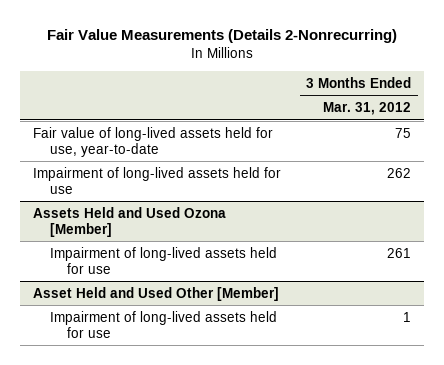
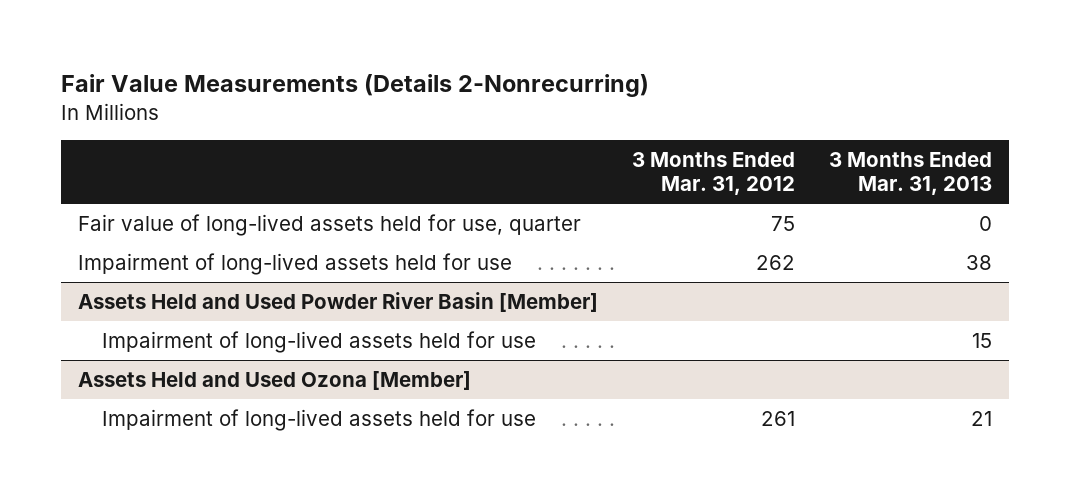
none -> [828,151,992,196] 3 Months Ended Mar. 31, 2013
[32,126,273,157] Fair value of long-lived assets held for use, year-to-date -> [77,213,581,236] Fair value of long-lived assets held for use, quarter
none -> [77,291,598,312] Assets Held and Used Powder River Basin [Member]
none -> [102,330,537,353] Impairment of long-lived assets held for use
[32,286,279,301] Asset Held and Used Other [Member] -> none
[50,310,278,338] Impairment of long-lived assets held for use -> none

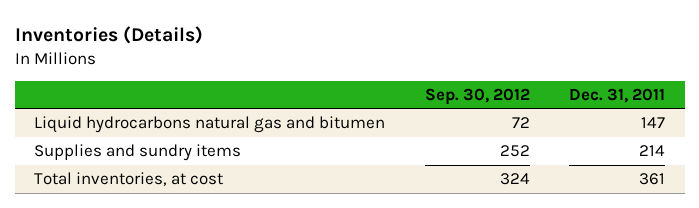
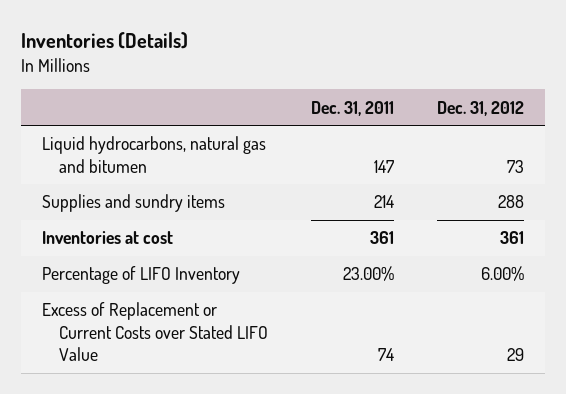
[424,87,530,105] Sep. 30, 2012 -> none
none -> [436,100,524,116] Dec. 31, 2012
[34,116,386,134] Liquid hydrocarbons natural gas and bitumen -> [42,136,267,173] Liquid hydrocarbons, natural gas and bitumen
[34,172,224,187] Total inventories, at cost -> [42,231,174,245] Inventories at cost
none -> [42,266,241,285] Percentage of LIFO Inventory
none -> [42,302,269,362] Excess of Replacement or Current Costs over Stated LIFO Value

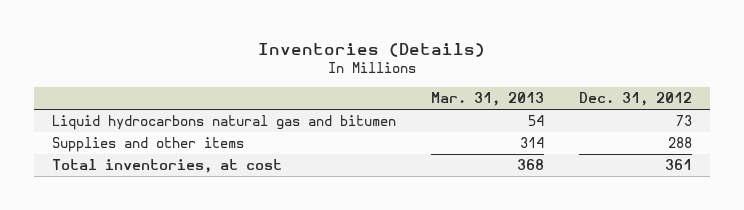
[310,100,394,116] Dec. 31, 2011 -> none
none -> [431,91,545,106] Mar. 31, 2013
[42,266,241,285] Percentage of LIFO Inventory -> none
[42,302,269,362] Excess of Replacement or Current Costs over Stated LIFO Value -> none
[42,136,267,173] Liquid hydrocarbons, natural gas and bitumen -> [51,115,396,131] Liquid hydrocarbons natural gas and bitumen
[42,194,226,213] Supplies and sundry items -> [51,137,244,153] Supplies and other items
[42,231,174,245] Inventories at cost -> [51,159,282,174] Total inventories, at cost

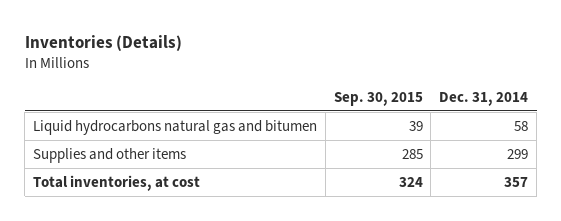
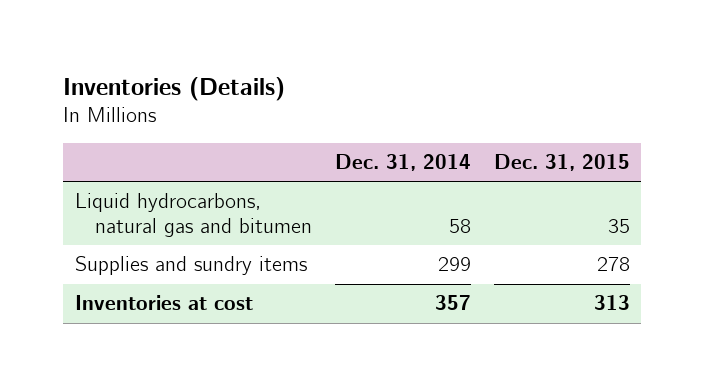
[333,91,423,106] Sep. 30, 2015 -> none
none -> [493,154,630,172] Dec. 31, 2015
[32,119,317,135] Liquid hydrocarbons natural gas and bitumen -> [74,193,313,238] Liquid hydrocarbons, natural gas and bitumen
[32,147,186,163] Supplies and other items -> [74,256,307,276] Supplies and sundry items
[32,174,200,191] Total inventories, at cost -> [74,295,253,311] Inventories at cost

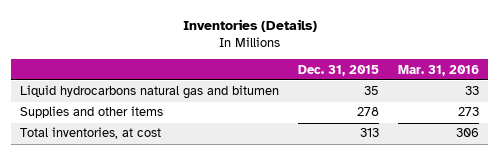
[334,154,471,172] Dec. 31, 2014 -> none
none -> [397,64,479,76] Mar. 31, 2016
[74,193,313,238] Liquid hydrocarbons, natural gas and bitumen -> [20,85,280,100] Liquid hydrocarbons natural gas and bitumen
[74,256,307,276] Supplies and sundry items -> [20,106,164,119] Supplies and other items
[74,295,253,311] Inventories at cost -> [20,127,162,140] Total inventories, at cost

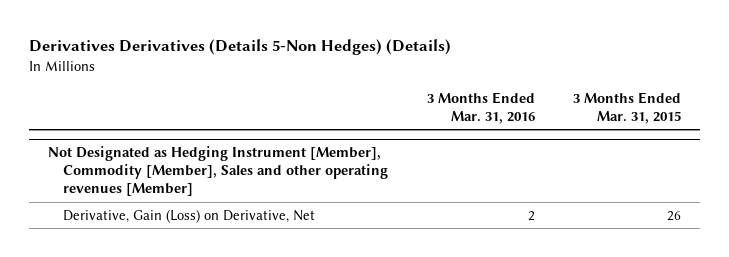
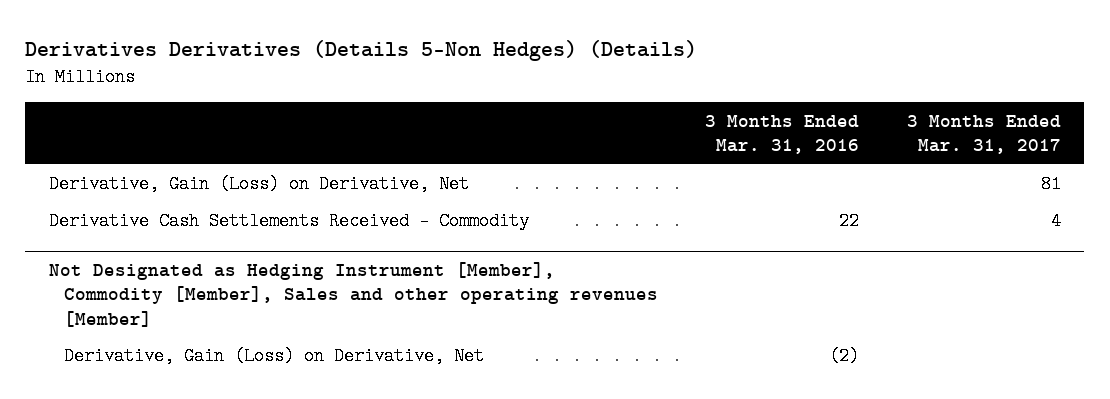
[572,91,681,124] 3 Months Ended Mar. 31, 2015 -> none
none -> [906,114,1061,155] 3 Months Ended Mar. 31, 2017
none -> [48,175,469,194] Derivative, Gain (Loss) on Derivative, Net
none -> [48,212,529,231] Derivative Cash Settlements Received - Commodity
[527,210,535,221] 2 -> [829,347,860,366] (2)

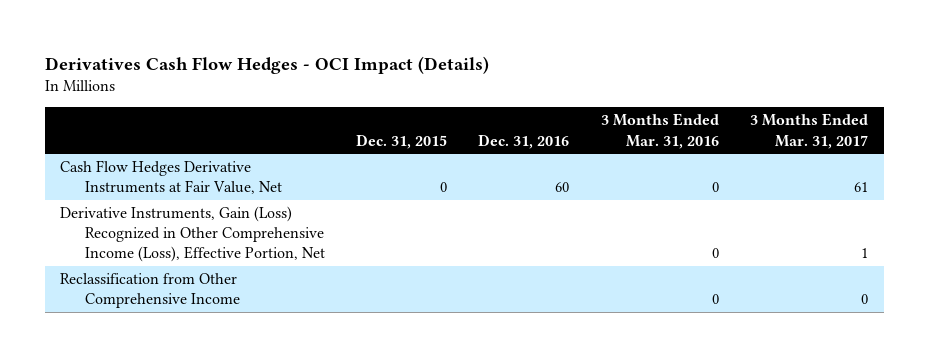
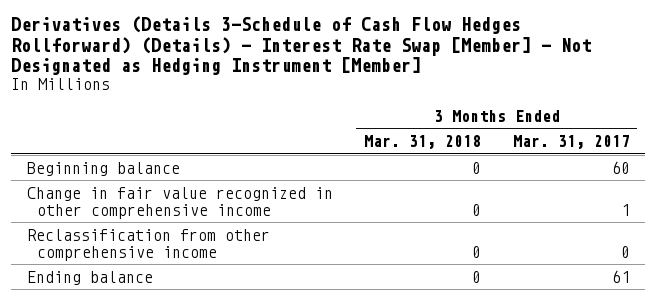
[44,55,489,74] Derivatives Cash Flow Hedges - OCI Impact (Details) -> [10,16,591,76] Derivatives (Details 3-Schedule of Cash Flow Hedges Rollforward) (Details) - Interest Rate Swap [Member] - Not Designated as Hedging Instrument [Member]
[356,133,448,149] Dec. 31, 2015 -> none
[478,133,570,149] Dec. 31, 2016 -> none
[600,113,719,149] 3 Months Ended Mar. 31, 2016 -> none
none -> [364,135,482,150] Mar. 31, 2018
[60,160,282,195] Cash Flow Hedges Derivative Instruments at Fair Value, Net -> none
none -> [26,161,180,176] Beginning balance
[60,206,325,263] Derivative Instruments, Gain (Loss) Recognized in Other Comprehensive Income (Loss), Effective Portion, Net -> [26,186,333,219] Change in fair value recognized in other comprehensive income
[60,273,240,309] Reclassification from Other Comprehensive Income -> [26,228,270,261] Reclassification from other comprehensive income
none -> [26,270,153,285] Ending balance

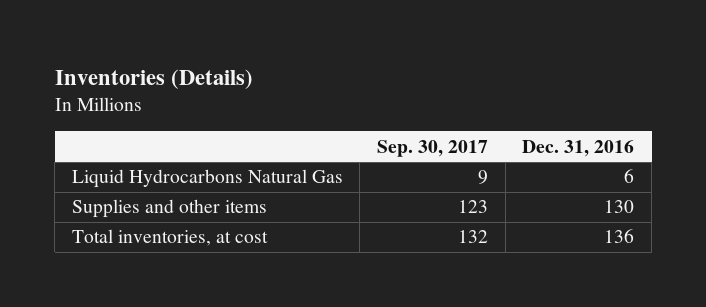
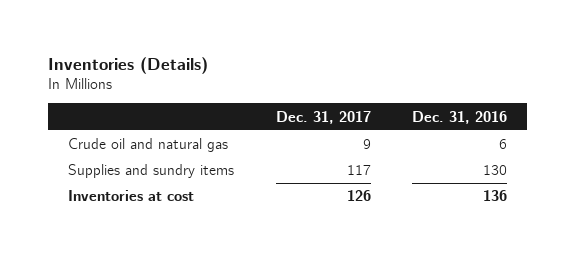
[377,139,489,157] Sep. 30, 2017 -> none
none -> [275,110,371,124] Dec. 31, 2017
[71,169,343,189] Liquid Hydrocarbons Natural Gas -> [68,138,229,153] Crude oil and natural gas
[71,199,267,219] Supplies and other items -> [68,164,235,179] Supplies and sundry items
[71,229,268,247] Total inventories, at cost -> [68,190,195,202] Inventories at cost

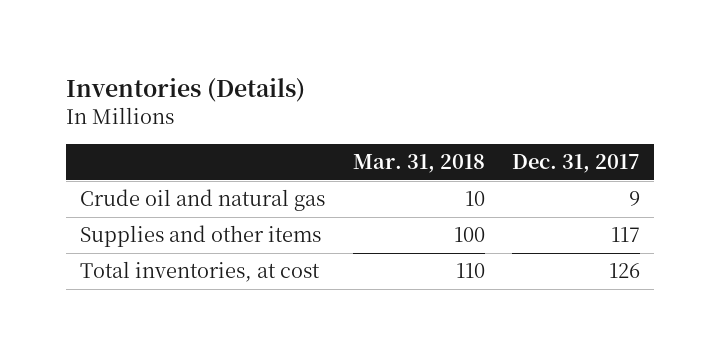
[411,110,507,124] Dec. 31, 2016 -> none
none -> [352,154,485,174] Mar. 31, 2018
[68,164,235,179] Supplies and sundry items -> [79,225,321,248] Supplies and other items
[68,190,195,202] Inventories at cost -> [79,261,320,283] Total inventories, at cost

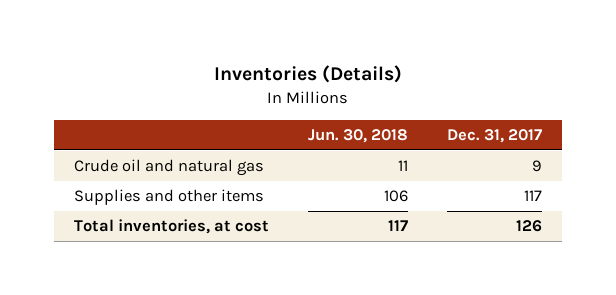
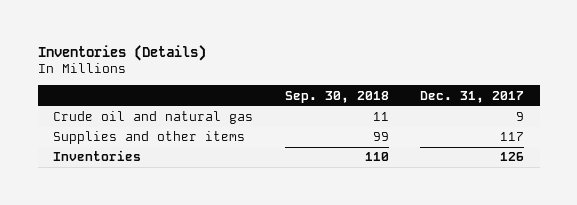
[307,128,408,143] Jun. 30, 2018 -> none
none -> [284,90,389,103] Sep. 30, 2018
[73,219,269,235] Total inventories, at cost -> [53,150,142,162] Inventories

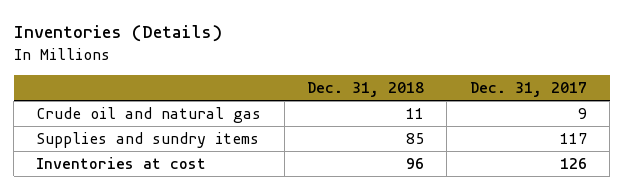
[284,90,389,103] Sep. 30, 2018 -> none
none -> [307,82,425,98] Dec. 31, 2018
[53,131,246,145] Supplies and other items -> [36,131,260,148] Supplies and sundry items
[53,150,142,162] Inventories -> [36,156,207,169] Inventories at cost

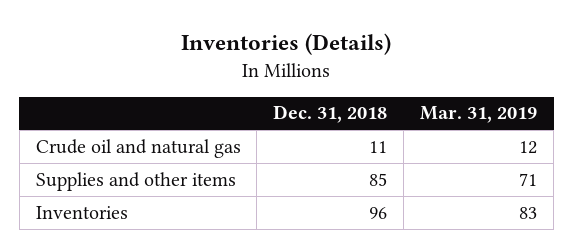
[469,82,587,98] Dec. 31, 2017 -> none
none -> [420,106,538,124] Mar. 31, 2019
[36,131,260,148] Supplies and sundry items -> [35,171,236,191] Supplies and other items
[36,156,207,169] Inventories at cost -> [35,205,128,219] Inventories

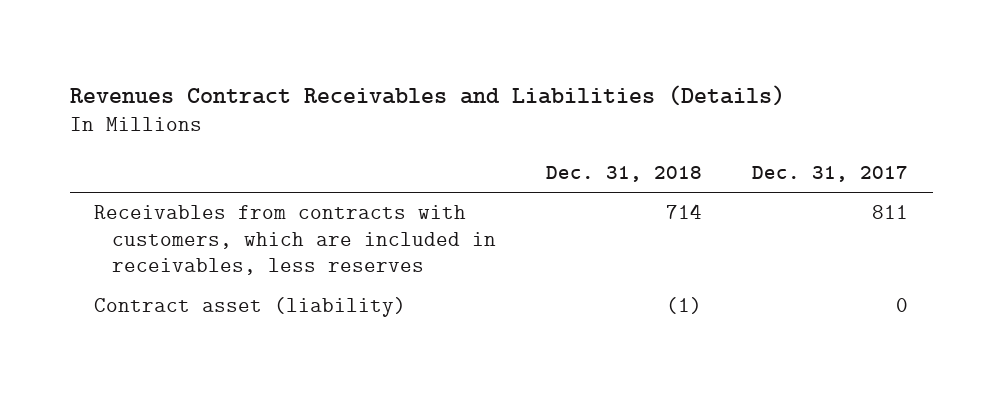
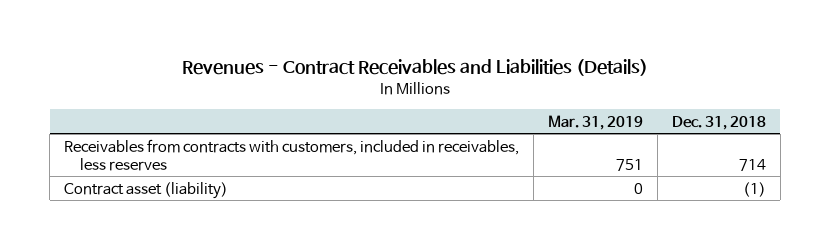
[69,84,785,106] Revenues Contract Receivables and Liabilities (Details) -> [181,59,648,77] Revenues - Contract Receivables and Liabilities (Details)
[751,165,908,182] Dec. 31, 2017 -> none
none -> [547,114,643,130] Mar. 31, 2019
[94,205,497,276] Receivables from contracts with customers, which are included in receivables, less reserves -> [64,138,520,171] Receivables from contracts with customers, included in receivables, less reserves

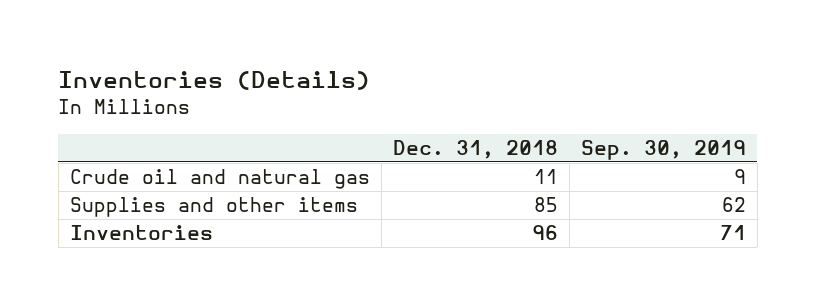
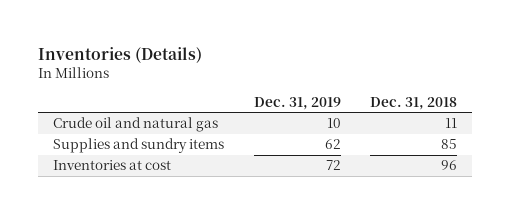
[580,139,746,160] Sep. 30, 2019 -> none
none -> [253,96,341,110] Dec. 31, 2019
[69,197,358,218] Supplies and other items -> [53,138,225,154] Supplies and sundry items
[69,225,213,241] Inventories -> [53,160,172,171] Inventories at cost

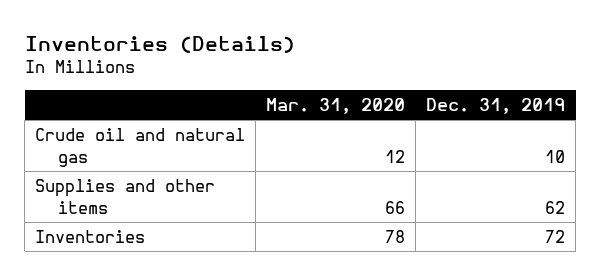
[370,96,458,110] Dec. 31, 2018 -> none
none -> [266,97,406,114] Mar. 31, 2020
[53,138,225,154] Supplies and sundry items -> [35,179,216,214] Supplies and other items
[53,160,172,171] Inventories at cost -> [35,230,146,244] Inventories

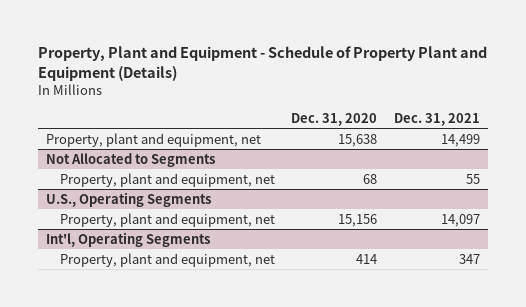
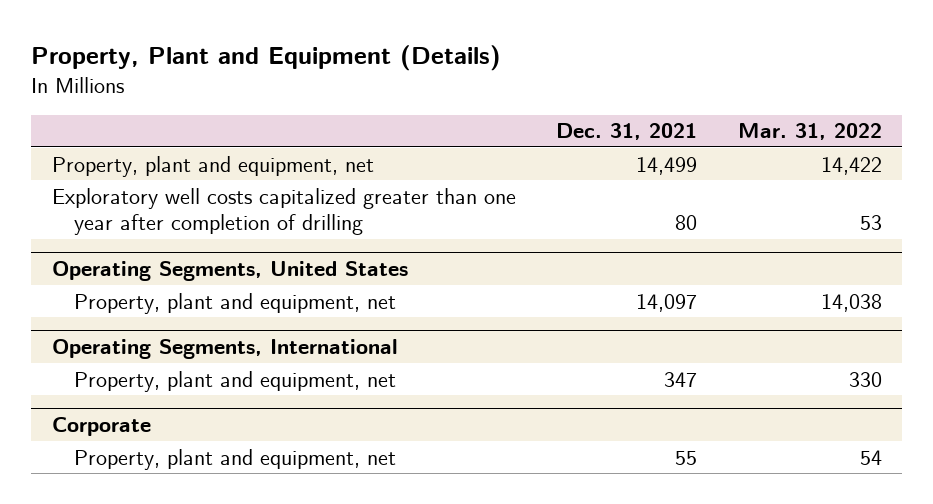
[37,45,487,81] Property, Plant and Equipment - Schedule of Property Plant and Equipment (Details) -> [31,45,502,72] Property, Plant and Equipment (Details)
[291,112,378,126] Dec. 31, 2020 -> none
none -> [737,123,882,141] Mar. 31, 2022
[46,152,216,167] Not Allocated to Segments -> none
[60,172,276,187] Property, plant and equipment, net -> none
[46,191,212,207] U.S., Operating Segments -> none
none -> [51,187,516,236] Exploratory well costs capitalized greater than one year after completion of drilling
none -> [51,260,408,281] Operating Segments, United States
[46,231,211,247] Int'l, Operating Segments -> none
none -> [51,338,398,359] Operating Segments, International
none -> [51,416,151,436] Corporate
none -> [73,448,396,470] Property, plant and equipment, net

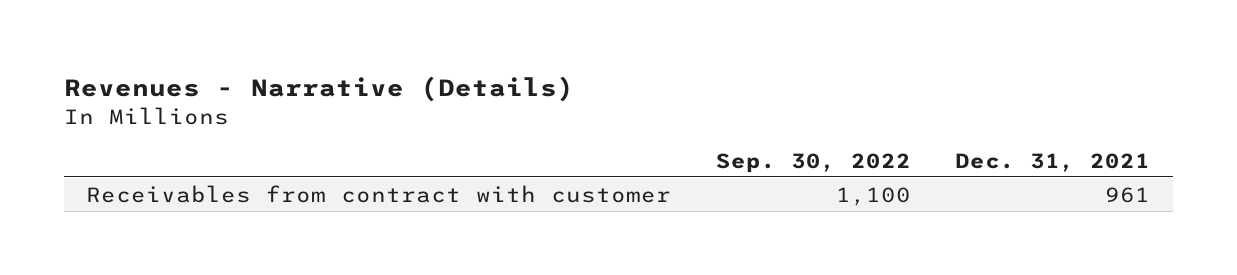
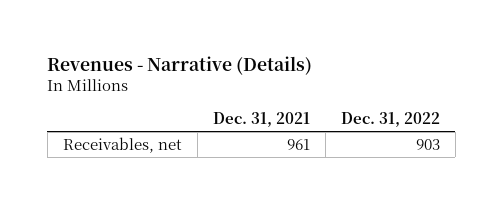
[715,152,911,173] Sep. 30, 2022 -> none
none -> [340,112,440,128] Dec. 31, 2022
[86,184,672,203] Receivables from contract with customer -> [62,137,182,154] Receivables, net

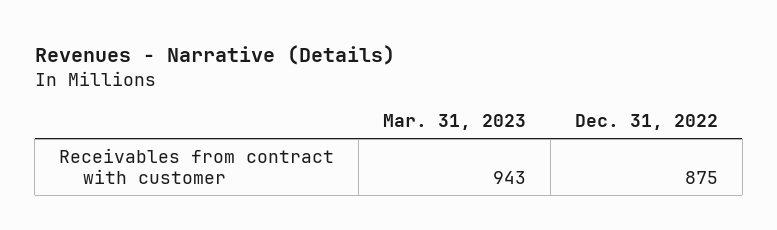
[212,112,310,128] Dec. 31, 2021 -> none
none -> [383,114,527,131] Mar. 31, 2023
[62,137,182,154] Receivables, net -> none
none -> [59,147,335,184] Receivables from contract with customer

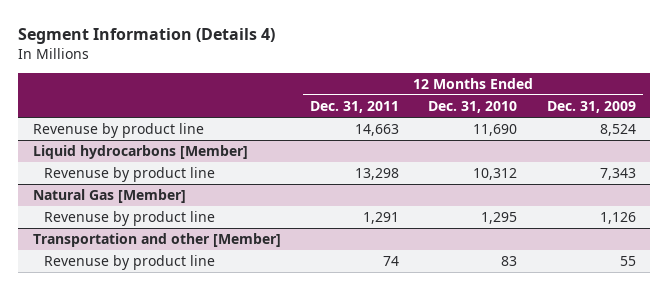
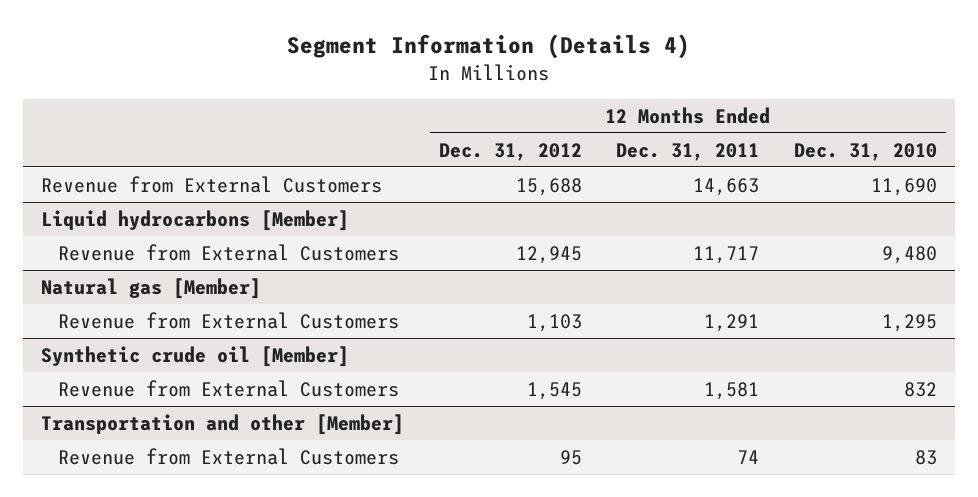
[546,100,636,113] Dec. 31, 2009 -> none
none -> [438,142,582,161] Dec. 31, 2012
[32,123,204,139] Revenuse by product line -> [40,175,382,193] Revenue from External Customers
[44,167,216,183] Revenuse by product line -> none
none -> [57,243,399,261] Revenue from External Customers
[32,189,186,204] Natural Gas [Member] -> [40,277,261,299] Natural gas [Member]
[44,211,216,227] Revenuse by product line -> [57,311,399,329] Revenue from External Customers
none -> [40,345,349,367] Synthetic crude oil [Member]
none -> [57,379,399,397] Revenue from External Customers
[44,255,216,271] Revenuse by product line -> [57,447,399,465] Revenue from External Customers

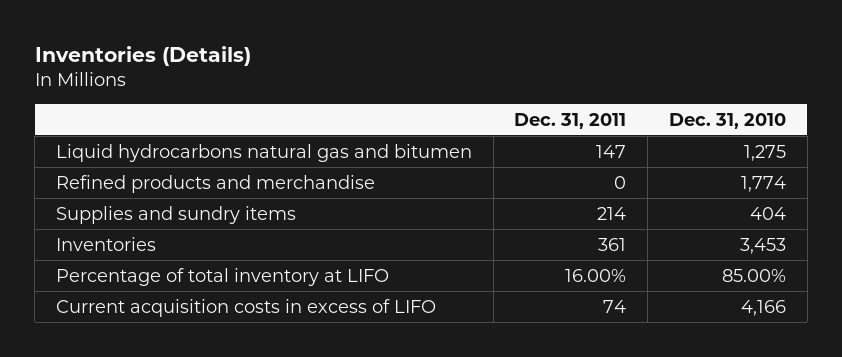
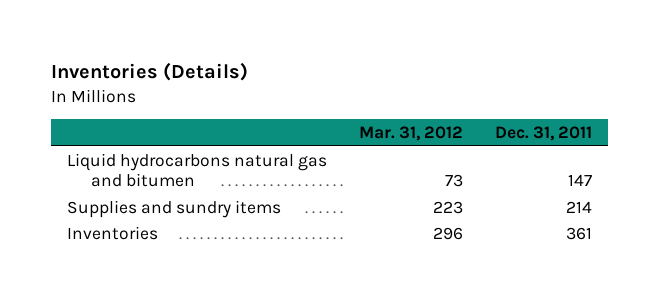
[668,112,786,129] Dec. 31, 2010 -> none
none -> [359,125,464,141] Mar. 31, 2012
[55,174,375,193] Refined products and merchandise -> none
[55,267,389,286] Percentage of total inventory at LIFO -> none
[55,298,436,317] Current acquisition costs in excess of LIFO -> none

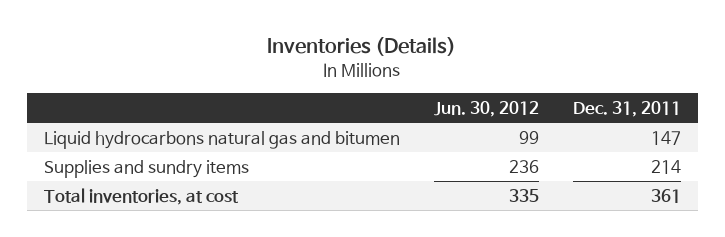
[359,125,464,141] Mar. 31, 2012 -> none
none -> [433,100,539,117] Jun. 30, 2012
[67,225,159,240] Inventories -> [43,187,239,205] Total inventories, at cost

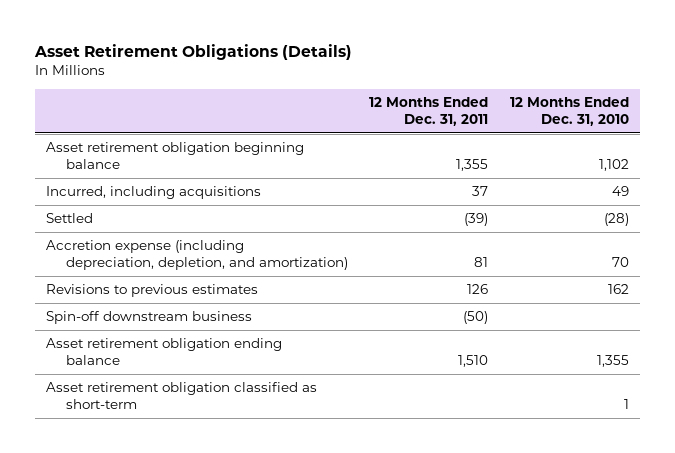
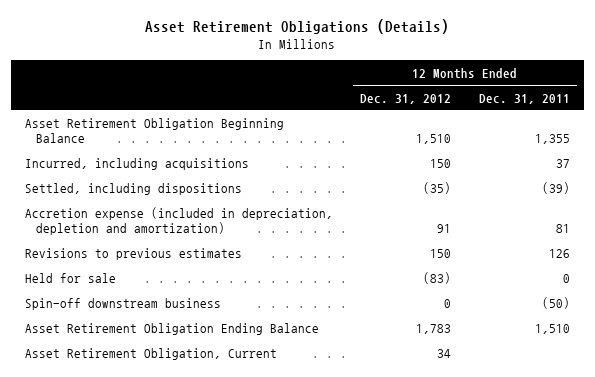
[509,97,629,126] 12 Months Ended Dec. 31, 2010 -> none
none -> [360,93,452,104] Dec. 31, 2012
[46,142,305,170] Asset retirement obligation beginning balance -> [24,118,284,144] Asset Retirement Obligation Beginning Balance
[46,213,94,224] Settled -> [24,183,242,196] Settled, including dispositions
[46,240,348,271] Accretion expense (including depreciation, depletion, and amortization) -> [24,207,333,236] Accretion expense (included in depreciation, depletion and amortization)
none -> [24,273,116,284] Held for sale
[46,338,283,366] Asset retirement obligation ending balance -> [24,323,319,336] Asset Retirement Obligation Ending Balance
[46,382,318,410] Asset retirement obligation classified as short-term -> [24,348,277,361] Asset Retirement Obligation, Current

